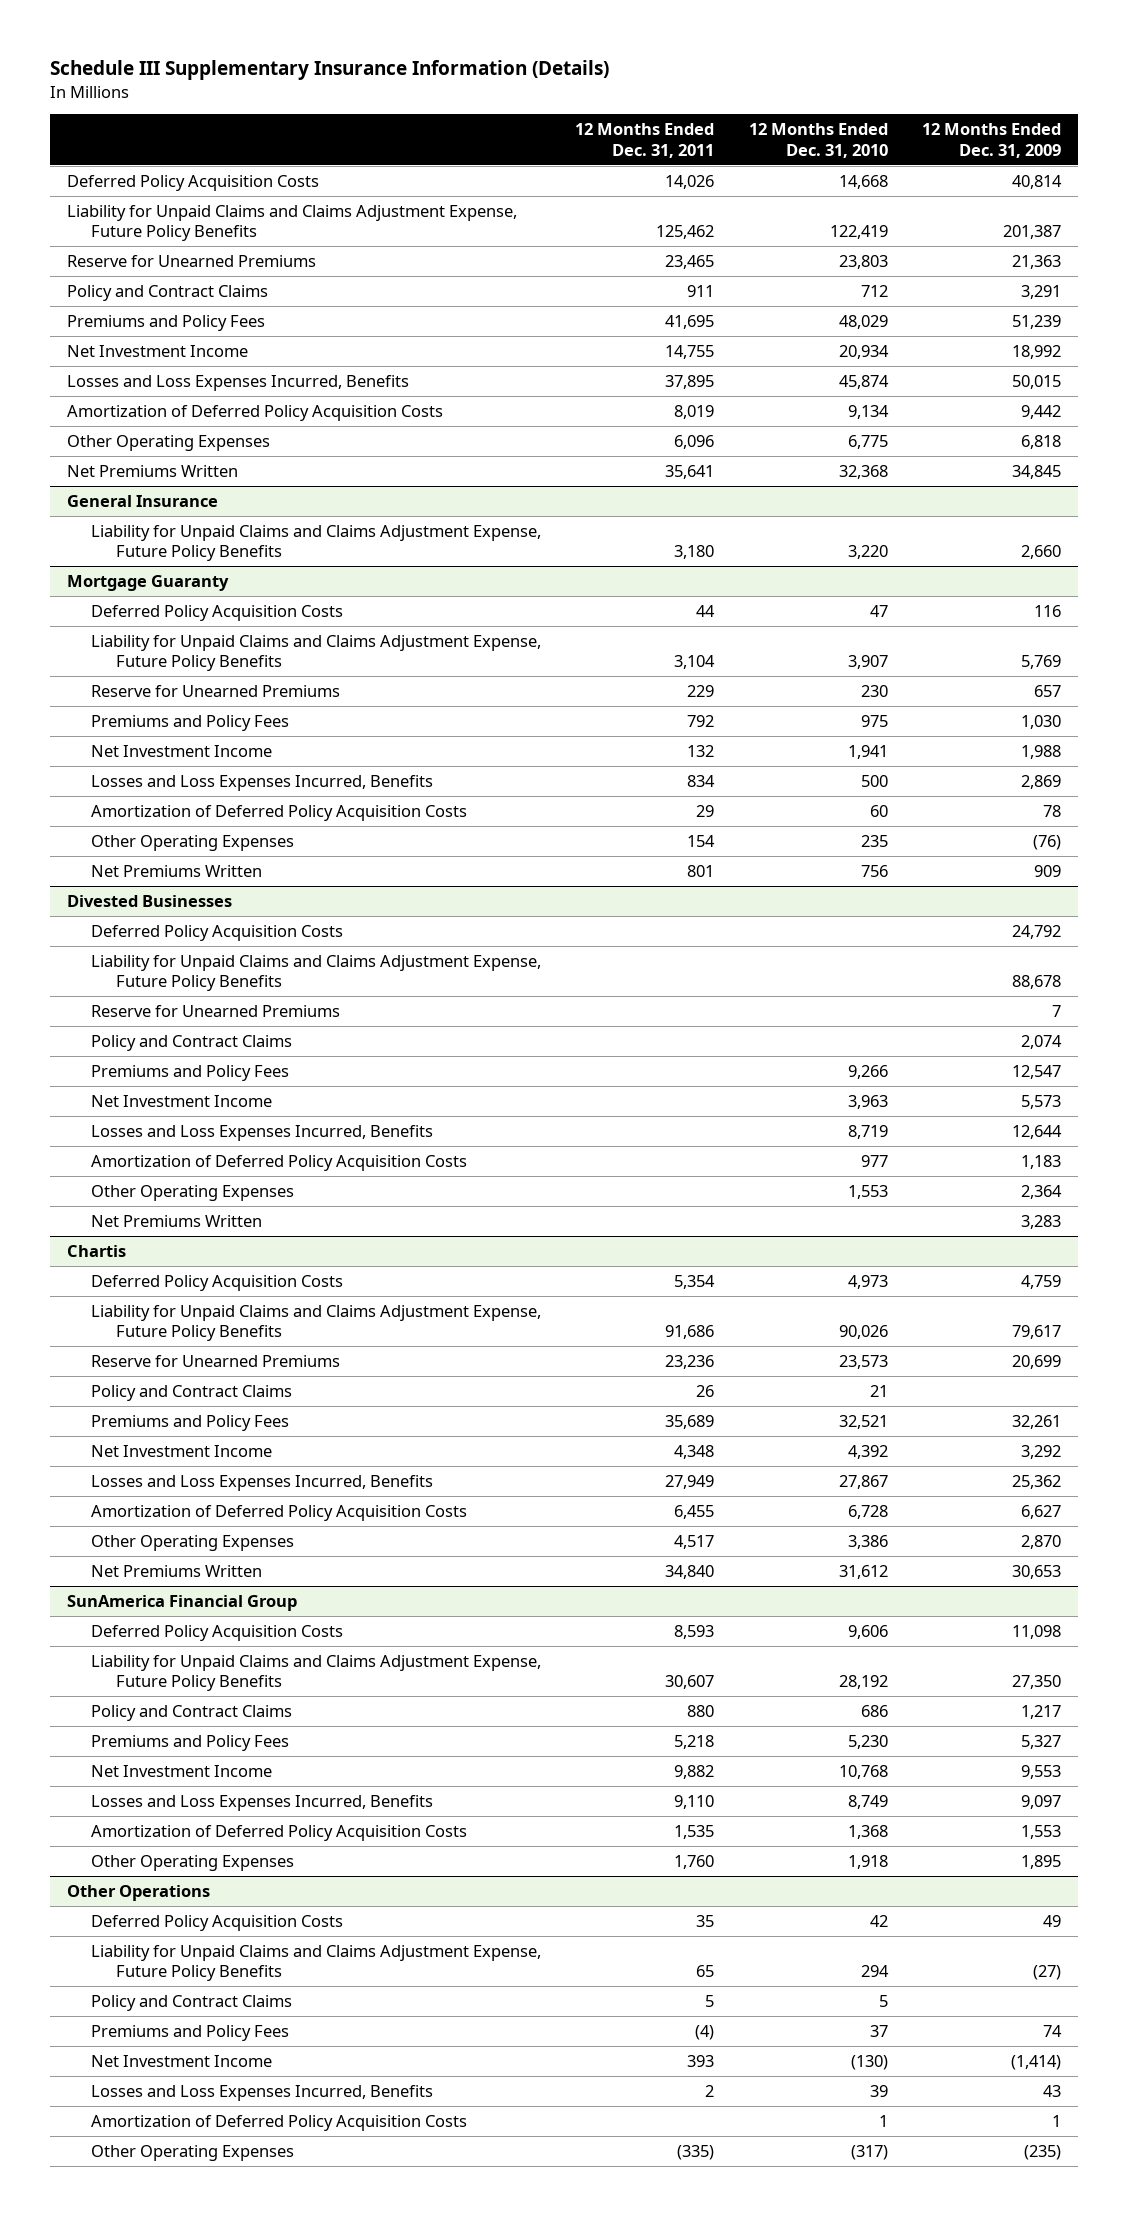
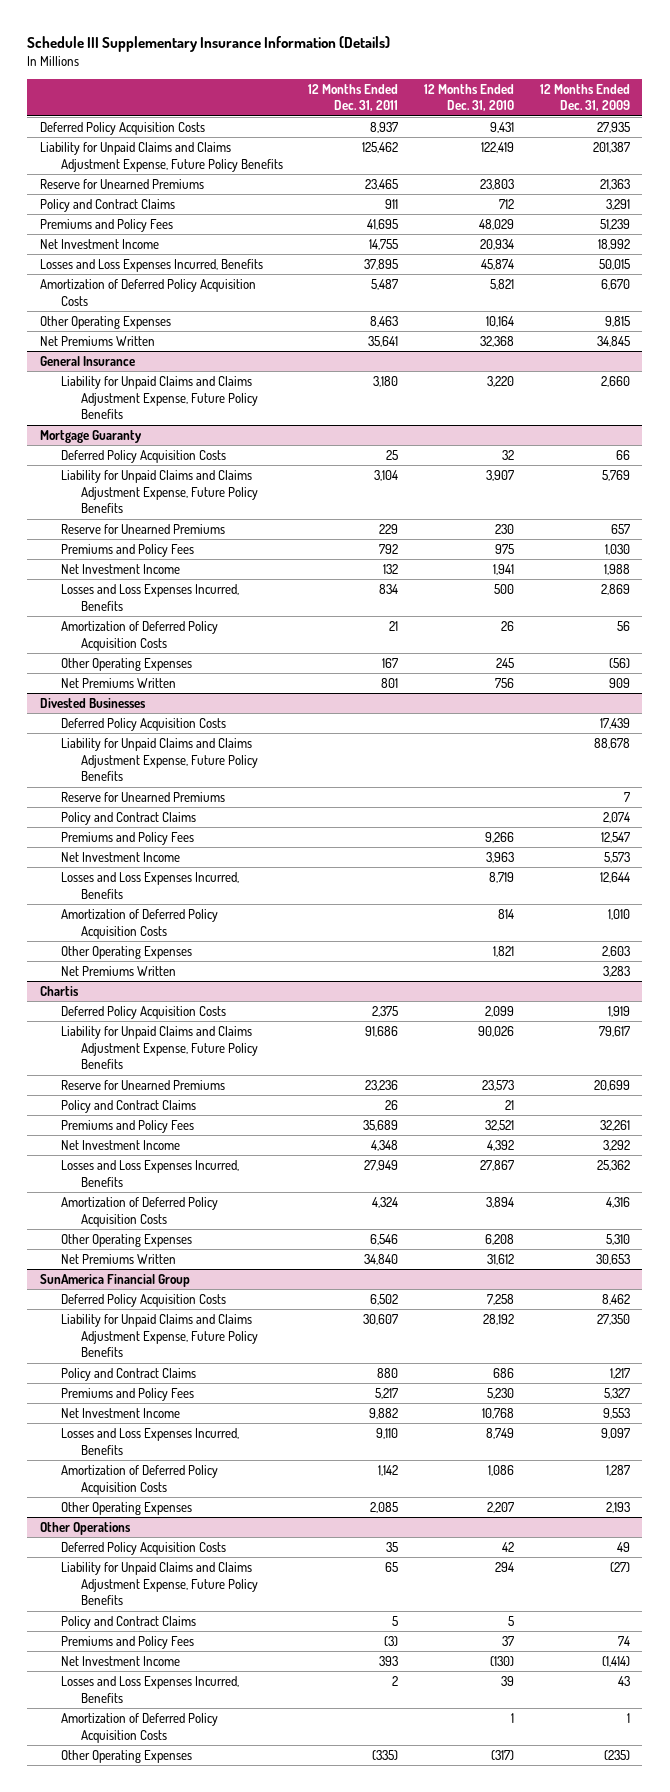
[665,174,715,189] 14,026 -> [370,121,399,133] 8,937
[838,174,888,189] 14,668 -> [489,121,514,133] 9,431
[1011,174,1062,189] 40,814 -> [596,121,630,133] 27,935
[674,404,715,419] 8,019 -> [371,278,399,290] 5,487
[847,404,889,419] 9,134 -> [489,278,514,290] 5,821
[1020,404,1061,419] 9,442 -> [600,278,630,290] 6,670
[674,434,715,449] 6,096 -> [370,315,399,327] 8,463
[847,434,888,449] 6,775 -> [485,315,514,327] 10,164
[1020,434,1061,449] 6,818 -> [604,315,630,327] 9,815
[696,604,716,617] 44 -> [386,449,399,460] 25
[869,604,888,617] 47 -> [501,449,514,460] 32
[1033,604,1061,617] 116 -> [615,449,630,460] 66
[696,804,715,817] 29 -> [389,620,399,631] 21
[869,804,888,817] 60 -> [500,620,514,631] 26
[1042,804,1061,817] 78 -> [616,620,630,631] 56
[687,834,716,847] 154 -> [382,657,399,668] 167
[860,834,888,847] 235 -> [495,657,514,668] 245
[1032,834,1061,850] (76) -> [608,657,630,668] (56)
[1011,924,1061,939] 24,792 -> [599,717,630,729] 17,439
[860,1154,888,1167] 977 -> [497,908,514,919] 814
[1020,1154,1061,1169] 1,183 -> [607,908,630,920] 1,010
[847,1184,888,1199] 1,553 -> [492,945,514,957] 1,821
[1020,1184,1062,1199] 2,364 -> [601,945,630,957] 2,603
[674,1274,716,1289] 5,354 -> [372,1005,399,1017] 2,375
[847,1274,888,1289] 4,973 -> [484,1005,514,1017] 2,099
[1020,1274,1061,1289] 4,759 -> [607,1005,630,1017] 1,919
[674,1504,715,1519] 6,455 -> [372,1196,399,1208] 4,324
[847,1504,888,1519] 6,728 -> [485,1196,514,1208] 3,894
[1020,1504,1061,1519] 6,627 -> [605,1196,630,1208] 4,316
[674,1534,715,1549] 4,517 -> [370,1233,399,1245] 6,546
[847,1534,888,1549] 3,386 -> [484,1233,514,1245] 6,208
[1020,1534,1061,1549] 2,870 -> [605,1233,630,1245] 5,310
[674,1624,715,1639] 8,593 -> [370,1293,399,1305] 6,502
[847,1624,888,1639] 9,606 -> [486,1293,514,1305] 7,258
[1011,1624,1061,1639] 11,098 -> [601,1293,630,1305] 8,462
[674,1734,715,1749] 5,218 -> [375,1387,399,1399] 5,217
[674,1824,715,1839] 1,535 -> [378,1464,399,1476] 1,142
[847,1824,888,1839] 1,368 -> [487,1464,514,1476] 1,086
[1020,1824,1061,1839] 1,553 -> [605,1464,630,1476] 1,287
[674,1854,715,1869] 1,760 -> [370,1501,399,1513] 2,085
[847,1854,888,1869] 1,918 -> [486,1501,514,1513] 2,207
[1020,1854,1061,1869] 1,895 -> [605,1501,630,1513] 2,193
[695,2024,715,2040] (4) -> [384,1635,399,1646] (3)

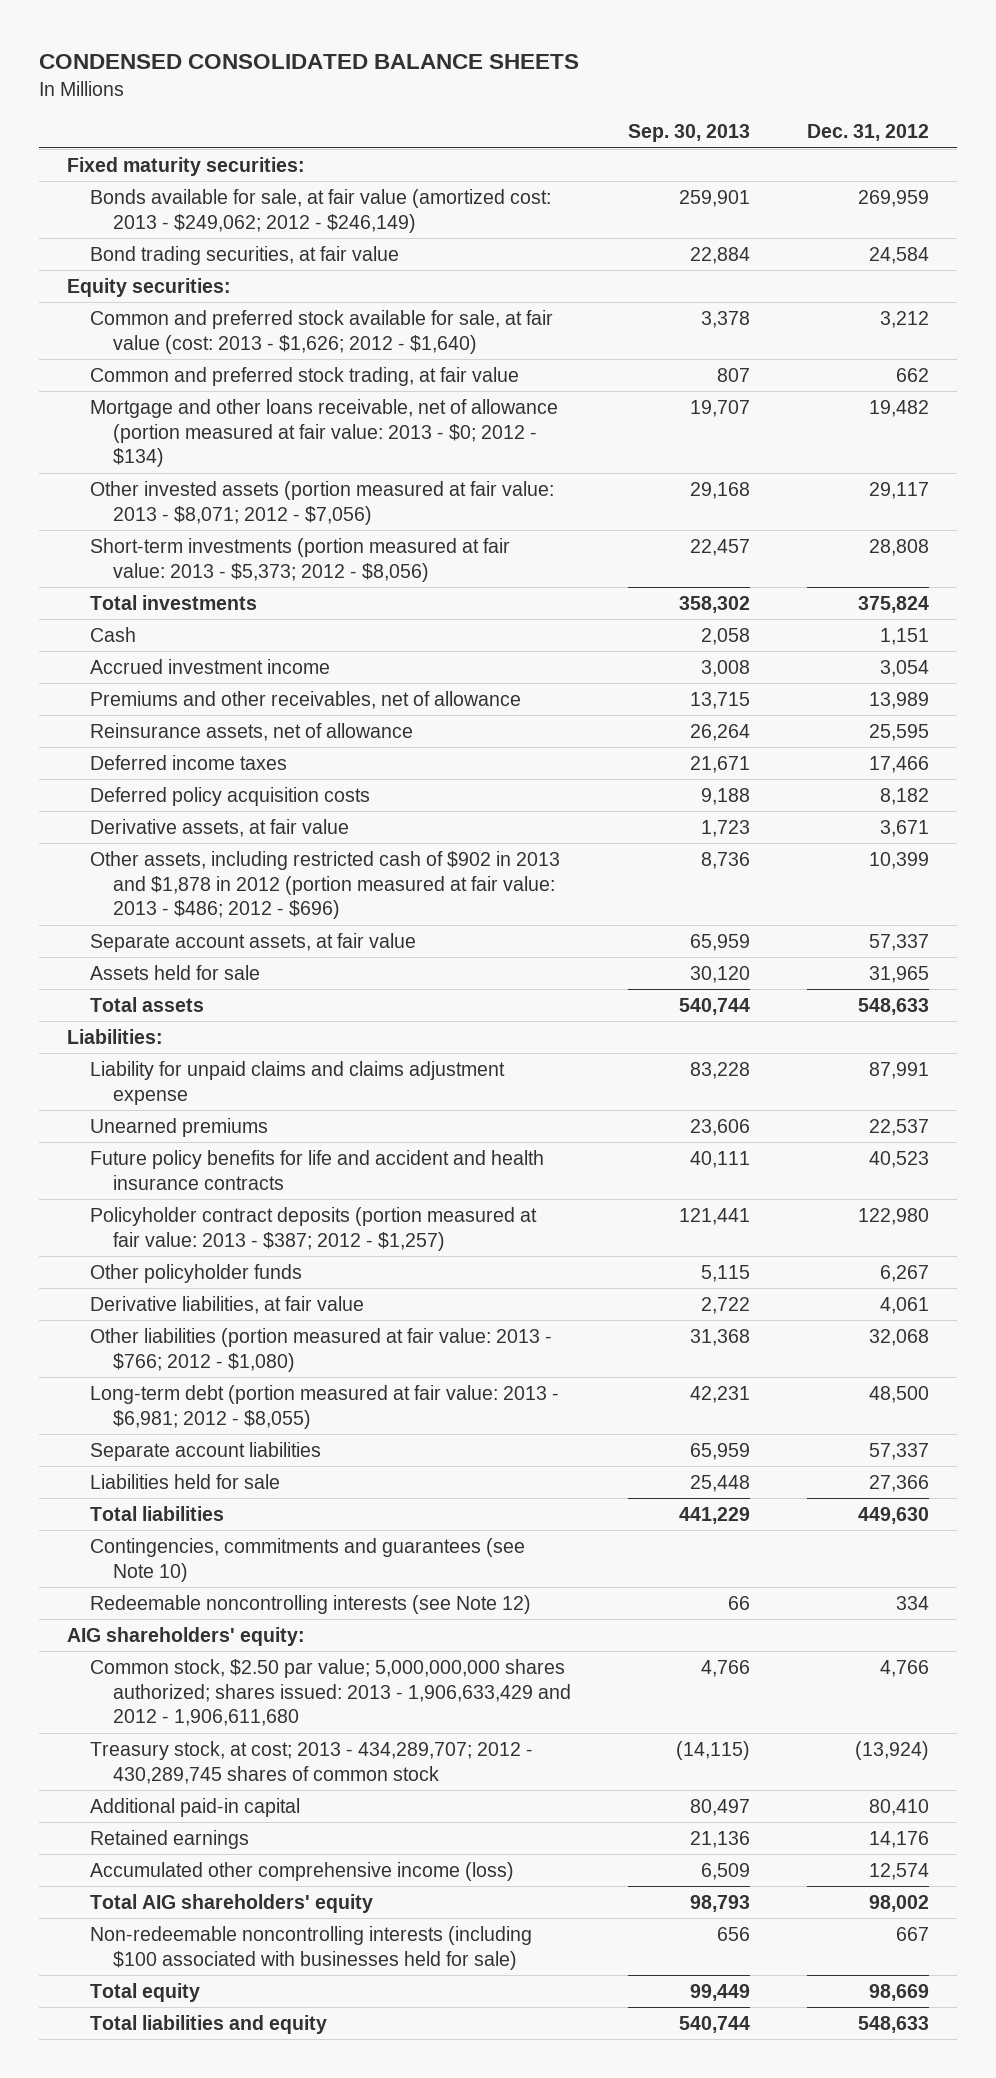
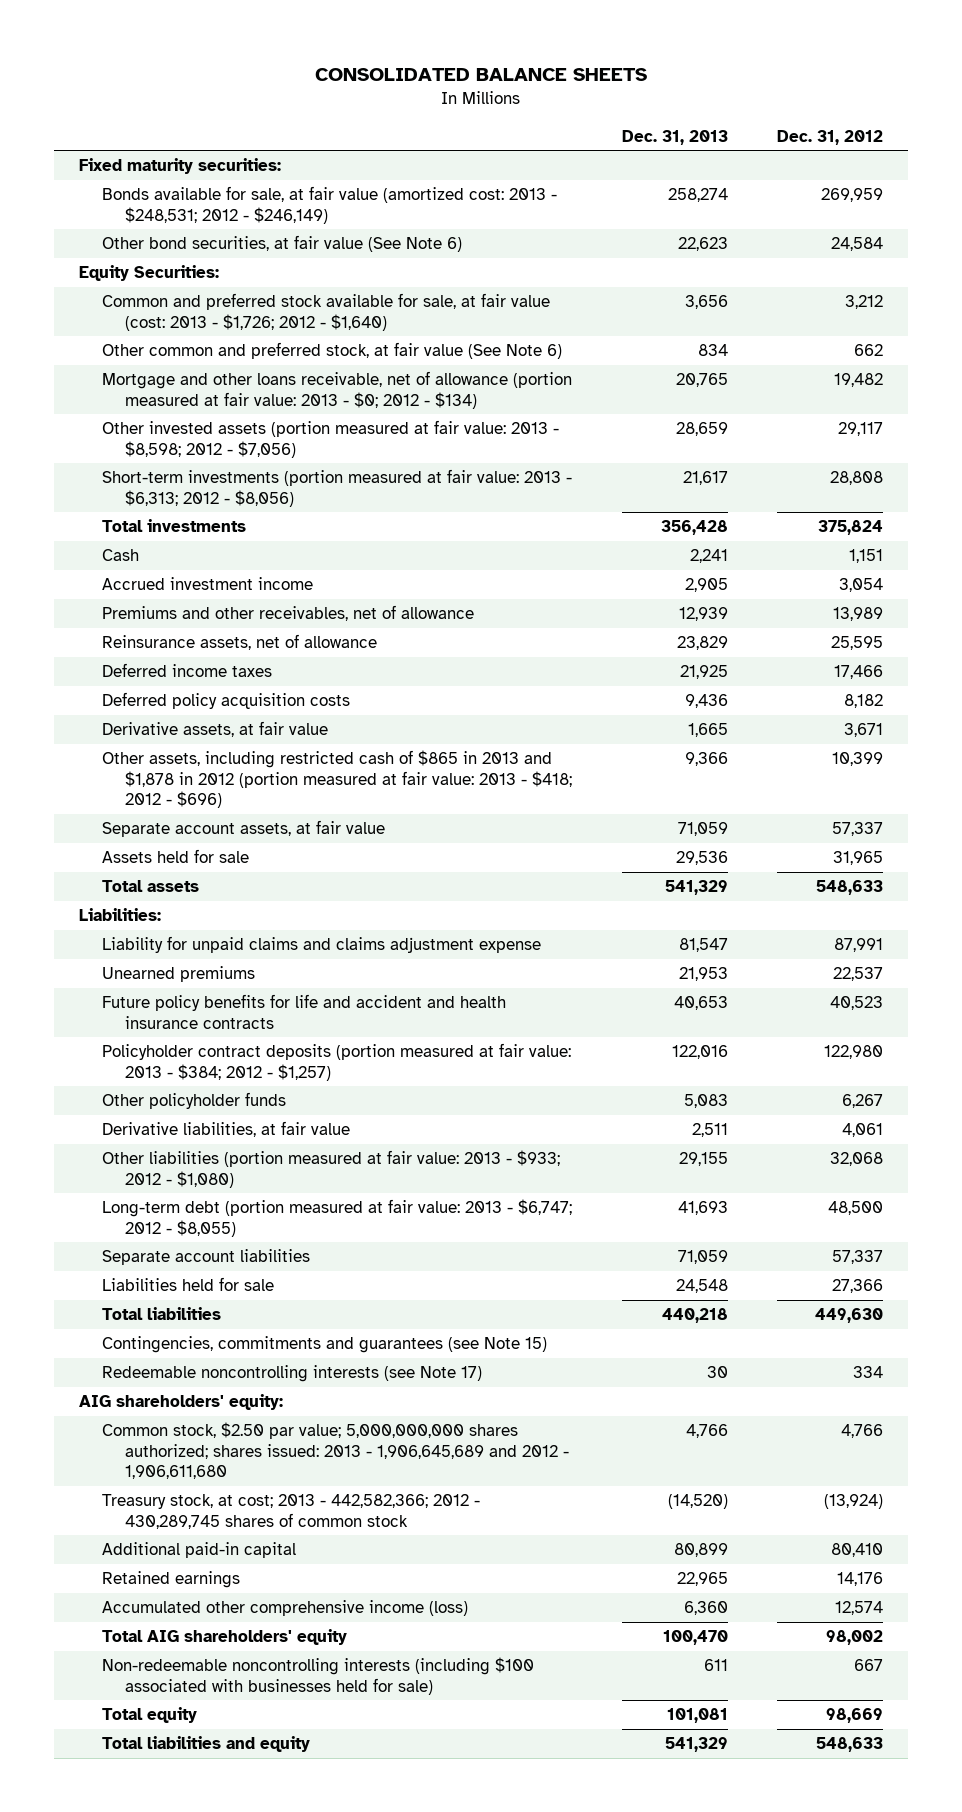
[38,54,579,70] CONDENSED CONSOLIDATED BALANCE SHEETS -> [314,67,647,81] CONSOLIDATED BALANCE SHEETS
[628,124,751,143] Sep. 30, 2013 -> none
none -> [621,129,728,145] Dec. 31, 2013
[90,188,552,233] Bonds available for sale, at fair value (amortized cost: 2013 - $249,062; 2012 - $246,149) -> [102,186,558,224] Bonds available for sale, at fair value (amortized cost: 2013 - $248,531; 2012 - $246,149)
[90,245,400,265] Bond trading securities, at fair value -> [102,235,463,253] Other bond securities, at fair value (See Note 6)
[67,277,232,297] Equity securities: -> [78,265,219,282] Equity Securities:
[90,309,554,354] Common and preferred stock available for sale, at fair value (cost: 2013 - $1,626; 2012 - $1,640) -> [102,293,551,331] Common and preferred stock available for sale, at fair value (cost: 2013 - $1,726; 2012 - $1,640)
[90,366,520,386] Common and preferred stock trading, at fair value -> [102,342,563,360] Other common and preferred stock, at fair value (See Note 6)
[90,480,555,525] Other invested assets (portion measured at fair value: 2013 - $8,071; 2012 - $7,056) -> [102,420,560,458] Other invested assets (portion measured at fair value: 2013 - $8,598; 2012 - $7,056)
[90,537,511,582] Short-term investments (portion measured at fair value: 2013 - $5,373; 2012 - $8,056) -> [102,469,573,507] Short-term investments (portion measured at fair value: 2013 - $6,313; 2012 - $8,056)
[90,850,561,920] Other assets, including restricted cash of $902 in 2013 and $1,878 in 2012 (portion measured at fair value: 2013 - $486; 2012 - $696) -> [102,750,573,809] Other assets, including restricted cash of $865 in 2013 and $1,878 in 2012 (portion measured at fair value: 2013 - $418; 2012 - $696)
[90,1206,538,1251] Policyholder contract deposits (portion measured at fair value: 2013 - $387; 2012 - $1,257) -> [102,1043,572,1081] Policyholder contract deposits (portion measured at fair value: 2013 - $384; 2012 - $1,257)
[90,1327,553,1372] Other liabilities (portion measured at fair value: 2013 - $766; 2012 - $1,080) -> [102,1150,561,1188] Other liabilities (portion measured at fair value: 2013 - $933; 2012 - $1,080)
[90,1384,560,1429] Long-term debt (portion measured at fair value: 2013 - $6,981; 2012 - $8,055) -> [102,1199,573,1237] Long-term debt (portion measured at fair value: 2013 - $6,747; 2012 - $8,055)
[90,1537,526,1582] Contingencies, commitments and guarantees (see Note 10) -> [102,1336,548,1354] Contingencies, commitments and guarantees (see Note 15)
[90,1594,532,1614] Redeemable noncontrolling interests (see Note 12) -> [102,1365,483,1383] Redeemable noncontrolling interests (see Note 17)
[90,1658,572,1727] Common stock, $2.50 par value; 5,000,000,000 shares authorized; shares issued: 2013 - 1,906,633,429 and 2012 - 1,906,611,680 -> [102,1422,570,1480] Common stock, $2.50 par value; 5,000,000,000 shares authorized; shares issued: 2013 - 1,906,645,689 and 2012 - 1,906,611,680
[90,1740,534,1784] Treasury stock, at cost; 2013 - 434,289,707; 2012 - 430,289,745 shares of common stock -> [102,1494,481,1529] Treasury stock, at cost; 2013 - 442,582,366; 2012 - 430,289,745 shares of common stock

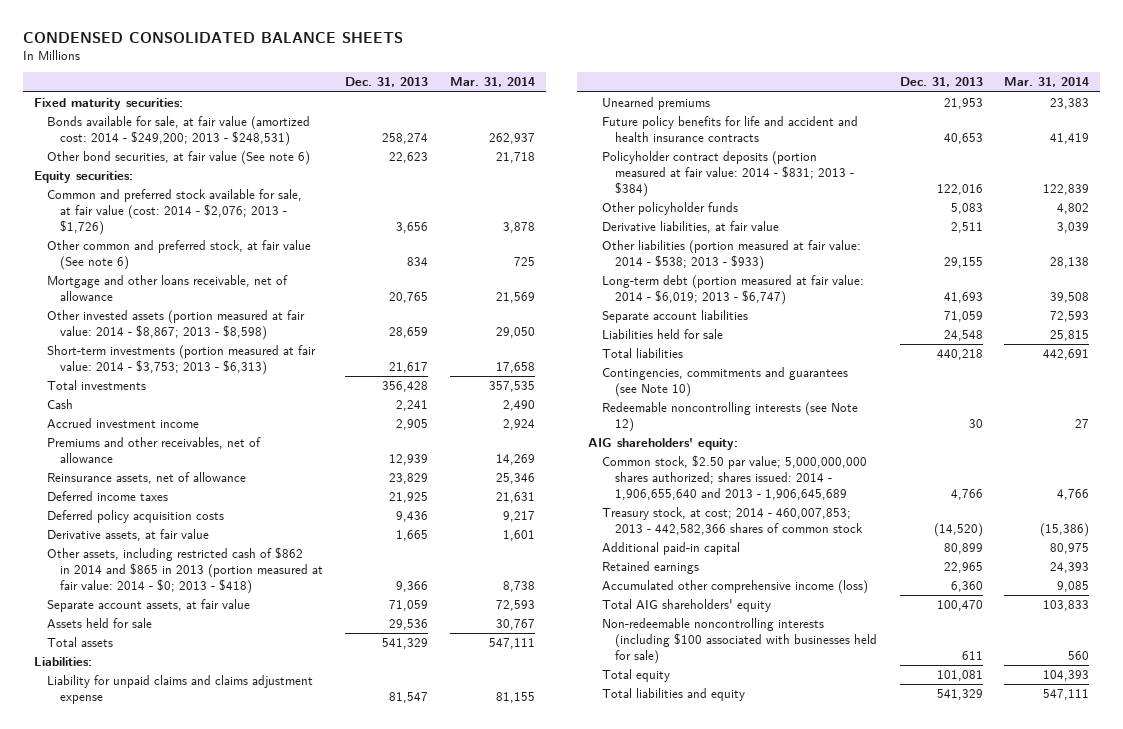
[314,67,647,81] CONSOLIDATED BALANCE SHEETS -> [22,31,403,43] CONDENSED CONSOLIDATED BALANCE SHEETS
[777,129,884,145] Dec. 31, 2012 -> none
none -> [449,77,535,88] Mar. 31, 2014
[102,186,558,224] Bonds available for sale, at fair value (amortized cost: 2013 - $248,531; 2012 - $246,149) -> [46,115,310,146] Bonds available for sale, at fair value (amortized cost: 2014 - $249,200; 2013 - $248,531)
[102,235,463,253] Other bond securities, at fair value (See Note 6) -> [46,150,310,165] Other bond securities, at fair value (See note 6)
[78,265,219,282] Equity Securities: -> [33,170,133,183] Equity securities:
[102,293,551,331] Common and preferred stock available for sale, at fair value (cost: 2013 - $1,726; 2012 - $1,640) -> [46,188,302,235] Common and preferred stock available for sale, at fair value (cost: 2014 - $2,076; 2013 - $1,726)
[102,342,563,360] Other common and preferred stock, at fair value (See Note 6) -> [46,239,311,270] Other common and preferred stock, at fair value (See note 6)
[102,371,573,409] Mortgage and other loans receivable, net of allowance (portion measured at fair value: 2013 - $0; 2012 - $134) -> [46,274,288,301] Mortgage and other loans receivable, net of allowance
[102,420,560,458] Other invested assets (portion measured at fair value: 2013 - $8,598; 2012 - $7,056) -> [46,309,305,340] Other invested assets (portion measured at fair value: 2014 - $8,867; 2013 - $8,598)
[102,469,573,507] Short-term investments (portion measured at fair value: 2013 - $6,313; 2012 - $8,056) -> [46,344,316,375] Short-term investments (portion measured at fair value: 2014 - $3,753; 2013 - $6,313)
[102,750,573,809] Other assets, including restricted cash of $865 in 2013 and $1,878 in 2012 (portion measured at fair value: 2013 - $418; 2012 - $696) -> [46,546,324,594] Other assets, including restricted cash of $862 in 2014 and $865 in 2013 (portion measured at fair value: 2014 - $0; 2013 - $418)
[102,1043,572,1081] Policyholder contract deposits (portion measured at fair value: 2013 - $384; 2012 - $1,257) -> [601,150,854,197] Policyholder contract deposits (portion measured at fair value: 2014 - $831; 2013 - $384)
[102,1150,561,1188] Other liabilities (portion measured at fair value: 2013 - $933; 2012 - $1,080) -> [601,239,861,270] Other liabilities (portion measured at fair value: 2014 - $538; 2013 - $933)
[102,1199,573,1237] Long-term debt (portion measured at fair value: 2013 - $6,747; 2012 - $8,055) -> [601,274,864,305] Long-term debt (portion measured at fair value: 2014 - $6,019; 2013 - $6,747)
[102,1336,548,1354] Contingencies, commitments and guarantees (see Note 15) -> [601,366,848,397] Contingencies, commitments and guarantees (see Note 10)
[102,1365,483,1383] Redeemable noncontrolling interests (see Note 17) -> [601,401,858,432] Redeemable noncontrolling interests (see Note 12)
[102,1422,570,1480] Common stock, $2.50 par value; 5,000,000,000 shares authorized; shares issued: 2013 - 1,906,645,689 and 2012 - 1,906,611,680 -> [601,454,867,500] Common stock, $2.50 par value; 5,000,000,000 shares authorized; shares issued: 2014 - 1,906,655,640 and 2013 - 1,906,645,689
[102,1494,481,1529] Treasury stock, at cost; 2013 - 442,582,366; 2012 - 430,289,745 shares of common stock -> [601,506,863,535] Treasury stock, at cost; 2014 - 460,007,853; 2013 - 442,582,366 shares of common stock

